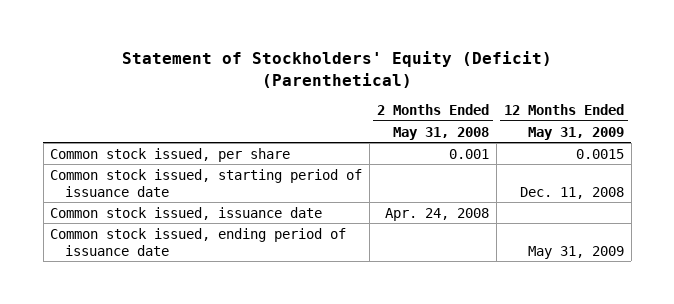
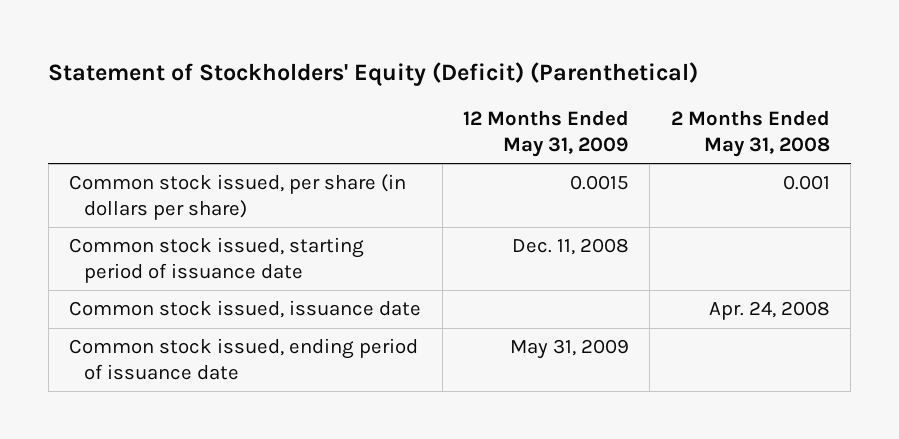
[50,147,291,162] Common stock issued, per share -> [69,174,407,220] Common stock issued, per share (in dollars per share)

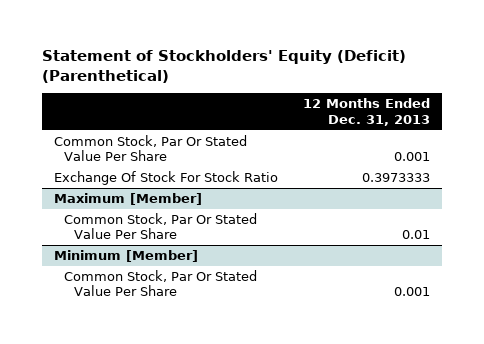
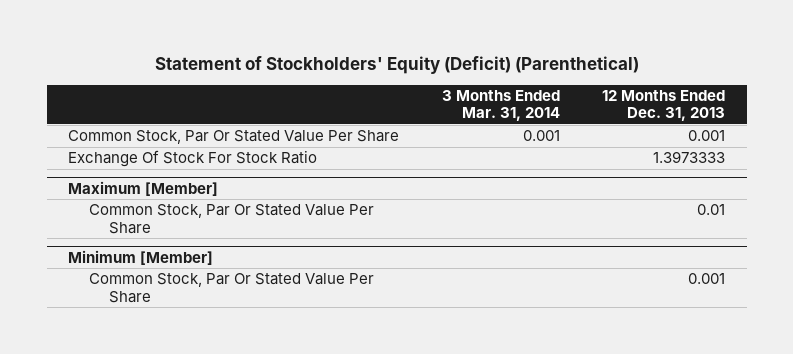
none -> [441,89,560,122] 3 Months Ended Mar. 31, 2014
[361,173,430,183] 0.3973333 -> [653,151,726,164] 1.3973333

